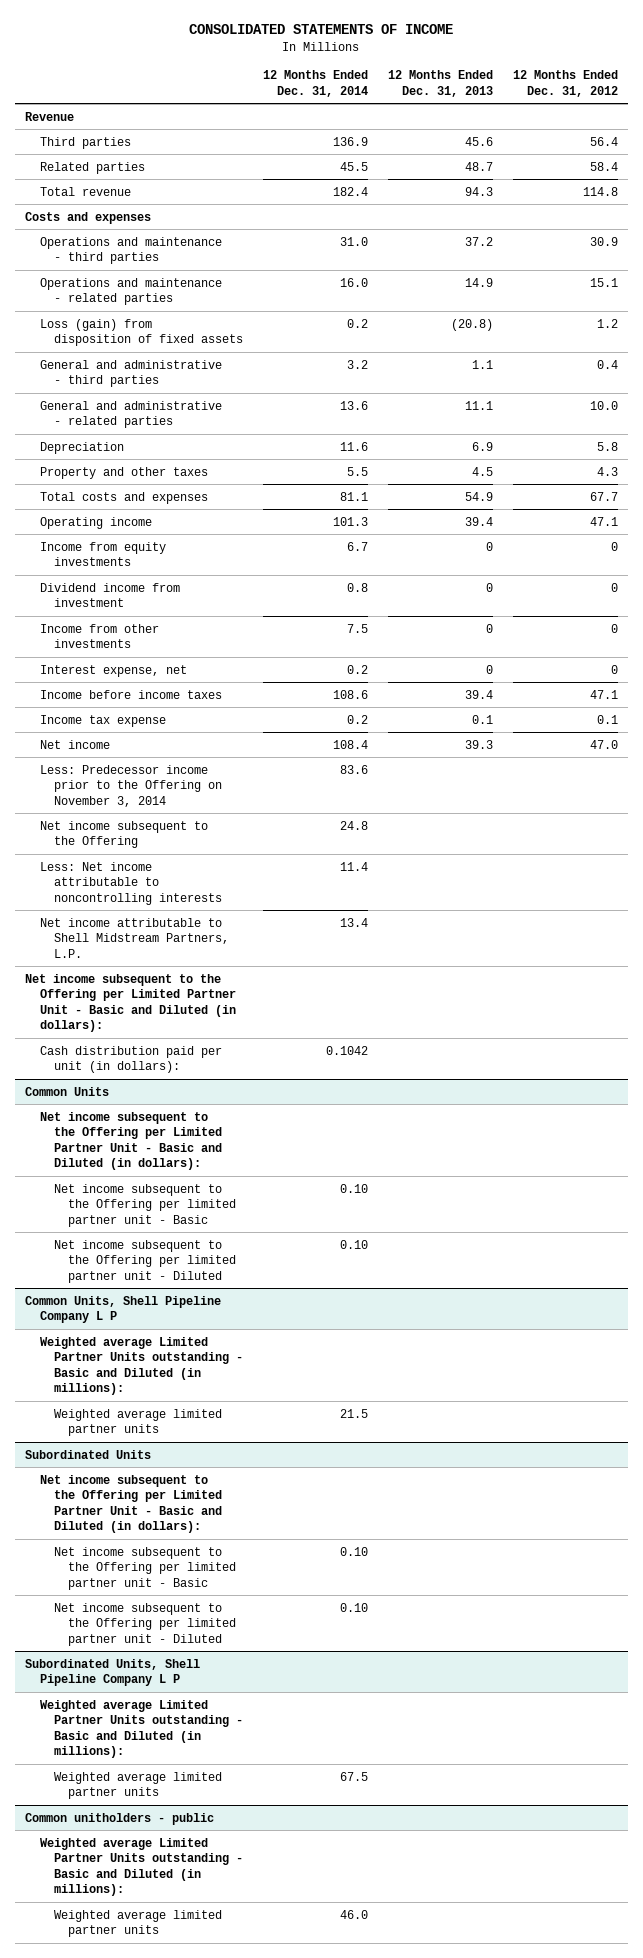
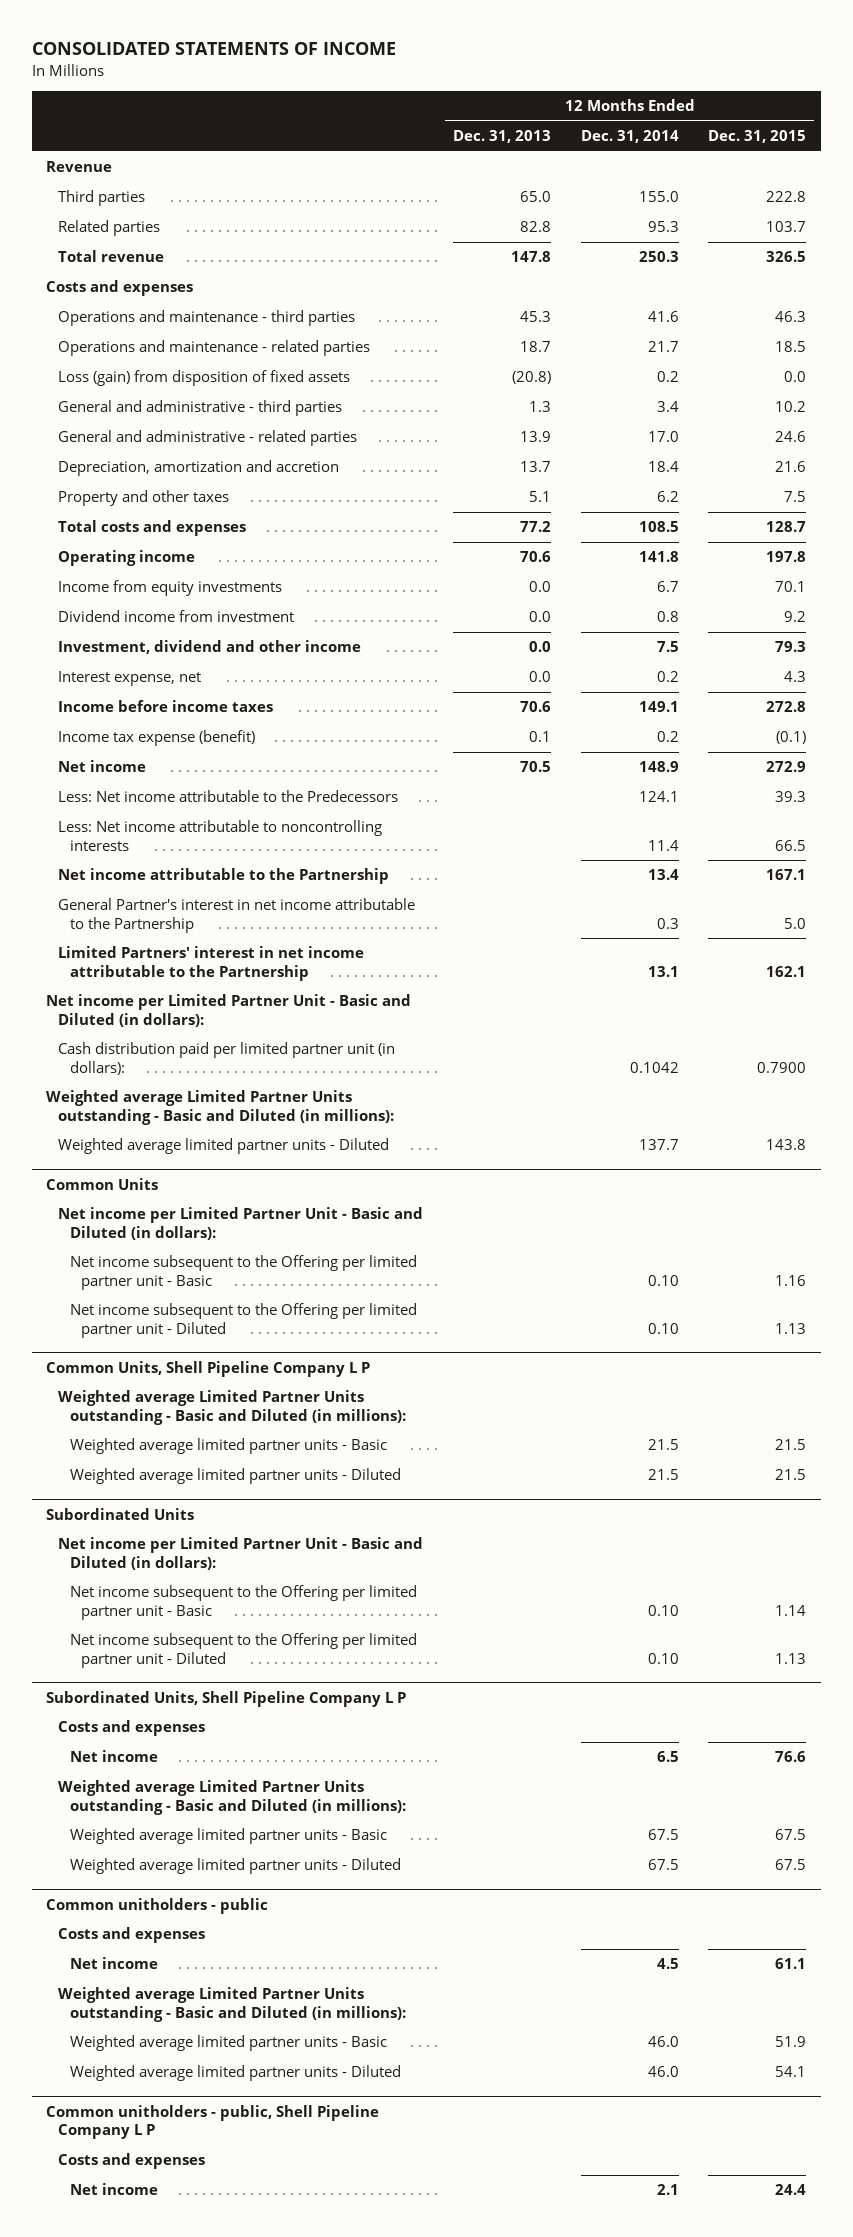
[512,70,618,97] 12 Months Ended Dec. 31, 2012 -> none
none -> [708,130,807,144] Dec. 31, 2015
[332,136,368,146] 136.9 -> [638,191,679,203] 155.0
[464,136,493,146] 45.6 -> [519,191,551,203] 65.0
[339,161,368,171] 45.5 -> [647,221,679,233] 95.3
[464,161,493,171] 48.7 -> [519,221,551,233] 82.8
[332,186,368,196] 182.4 -> [638,251,679,263] 250.3
[464,186,493,196] 94.3 -> [510,251,551,263] 147.8
[339,236,368,246] 31.0 -> [647,311,679,323] 41.6
[464,236,493,246] 37.2 -> [519,311,551,323] 45.3
[339,277,368,287] 16.0 -> [647,341,679,353] 21.7
[464,277,493,287] 14.9 -> [519,341,551,353] 18.7
[39,441,124,454] Depreciation -> none
[39,764,223,807] Less: Predecessor income prior to the Offering on November 3, 2014 -> none
[39,820,208,849] Net income subsequent to the Offering -> none
[346,359,368,369] 3.2 -> [656,401,679,413] 3.4
[471,359,493,369] 1.1 -> [528,401,551,413] 1.3
[339,400,368,410] 13.6 -> [647,431,679,443] 17.0
[464,400,493,410] 11.1 -> [519,431,551,443] 13.9
none -> [58,460,340,477] Depreciation, amortization and accretion
[346,466,368,476] 5.5 -> [656,491,679,503] 6.2
[471,466,493,476] 4.5 -> [528,491,551,503] 5.1
[339,491,368,501] 81.1 -> [638,521,679,533] 108.5
[464,491,493,501] 54.9 -> [519,521,551,533] 77.2
[332,516,368,526] 101.3 -> [638,551,679,563] 141.8
[464,516,493,526] 39.4 -> [519,551,551,563] 70.6
[485,541,493,551] 0 -> [528,581,551,593] 0.0
[485,582,493,592] 0 -> [528,611,551,623] 0.0
[39,623,159,649] Income from other investments -> [58,640,362,655] Investment, dividend and other income
[485,623,493,633] 0 -> [528,641,551,653] 0.0
[485,664,493,674] 0 -> [528,671,551,683] 0.0
[332,689,368,699] 108.6 -> [638,701,679,713] 149.1
[464,689,493,699] 39.4 -> [519,701,551,713] 70.6
[39,714,166,727] Income tax expense -> [58,730,256,747] Income tax expense (benefit)
[332,739,368,749] 108.4 -> [638,761,679,773] 148.9
[464,739,493,749] 39.3 -> [519,761,551,773] 70.5
none -> [58,790,399,803] Less: Net income attributable to the Predecessors
[39,917,230,958] Net income attributable to Shell Midstream Partners, L.P. -> [58,868,390,885] Net income attributable to the Partnership
none -> [58,898,416,933] General Partner's interest in net income attributable to the Partnership
none -> [58,946,365,981] Limited Partners' interest in net income attributable to the Partnership
[25,973,236,1033] Net income subsequent to the Offering per Limited Partner Unit - Basic and Diluted (in dollars): -> [46,994,412,1027] Net income per Limited Partner Unit - Basic and Diluted (in dollars):
[39,1045,222,1074] Cash distribution paid per unit (in dollars): -> [58,1042,396,1075] Cash distribution paid per limited partner unit (in dollars):
none -> [46,1090,395,1125] Weighted average Limited Partner Units outstanding - Basic and Diluted (in millions):
none -> [58,1138,390,1155] Weighted average limited partner units - Diluted
[39,1111,223,1171] Net income subsequent to the Offering per Limited Partner Unit - Basic and Diluted (in dollars): -> [58,1207,424,1240] Net income per Limited Partner Unit - Basic and Diluted (in dollars):
[54,1408,223,1437] Weighted average limited partner units -> [69,1438,387,1455] Weighted average limited partner units - Basic
none -> [69,1468,401,1485] Weighted average limited partner units - Diluted
[39,1474,223,1534] Net income subsequent to the Offering per Limited Partner Unit - Basic and Diluted (in dollars): -> [58,1537,424,1570] Net income per Limited Partner Unit - Basic and Diluted (in dollars):
none -> [58,1720,206,1737] Costs and expenses
none -> [69,1750,158,1763] Net income
[54,1771,223,1800] Weighted average limited partner units -> [69,1828,387,1845] Weighted average limited partner units - Basic
none -> [69,1858,401,1875] Weighted average limited partner units - Diluted
none -> [58,1927,206,1944] Costs and expenses
none -> [69,1957,158,1970] Net income
[54,1909,223,1938] Weighted average limited partner units -> [69,2035,387,2052] Weighted average limited partner units - Basic
none -> [69,2065,401,2082] Weighted average limited partner units - Diluted
none -> [46,2104,380,2139] Common unitholders - public, Shell Pipeline Company L P
none -> [58,2153,206,2170] Costs and expenses
none -> [69,2183,158,2196] Net income

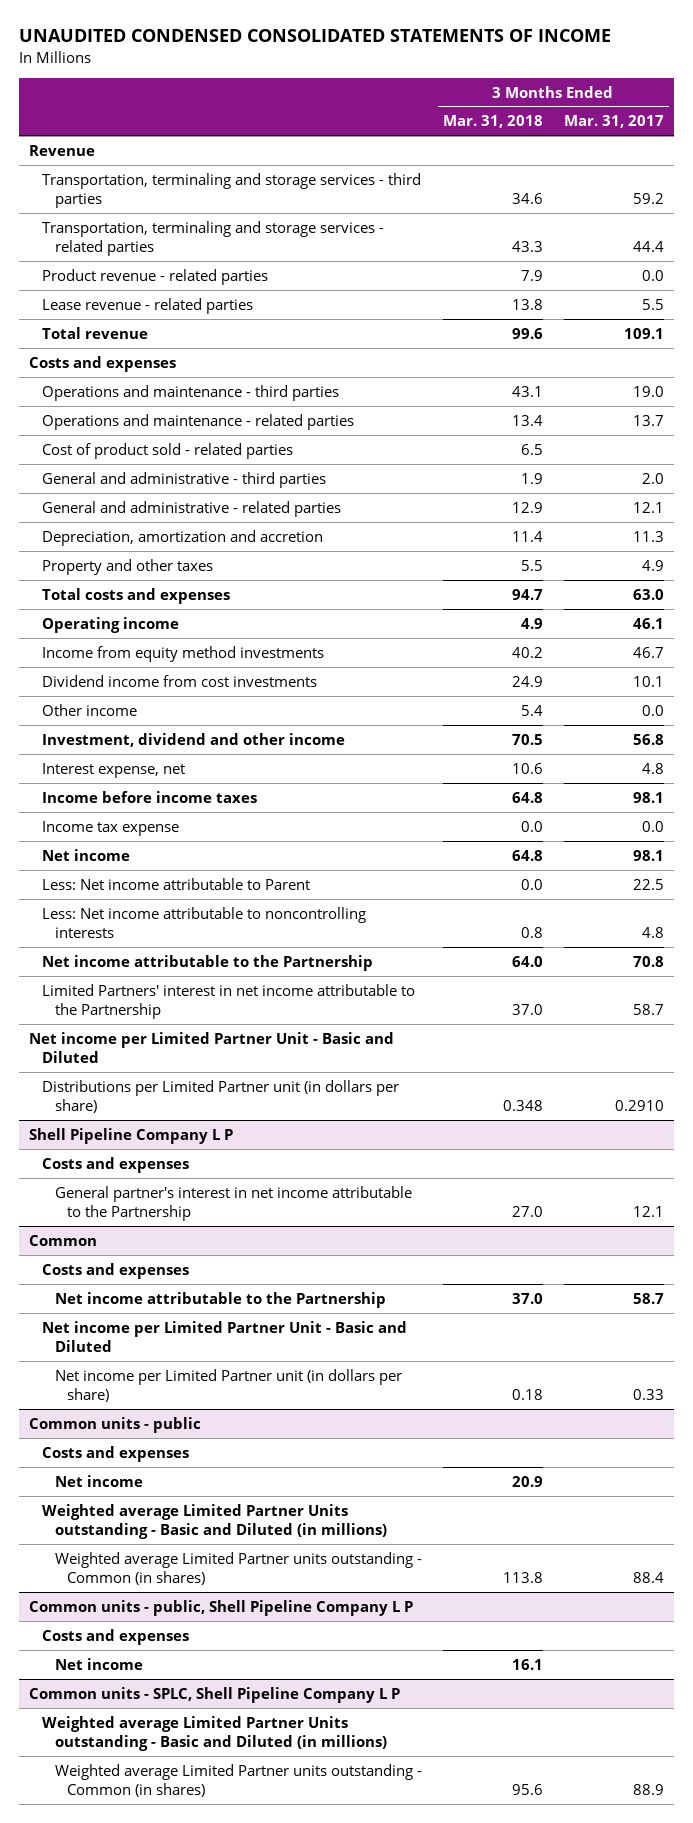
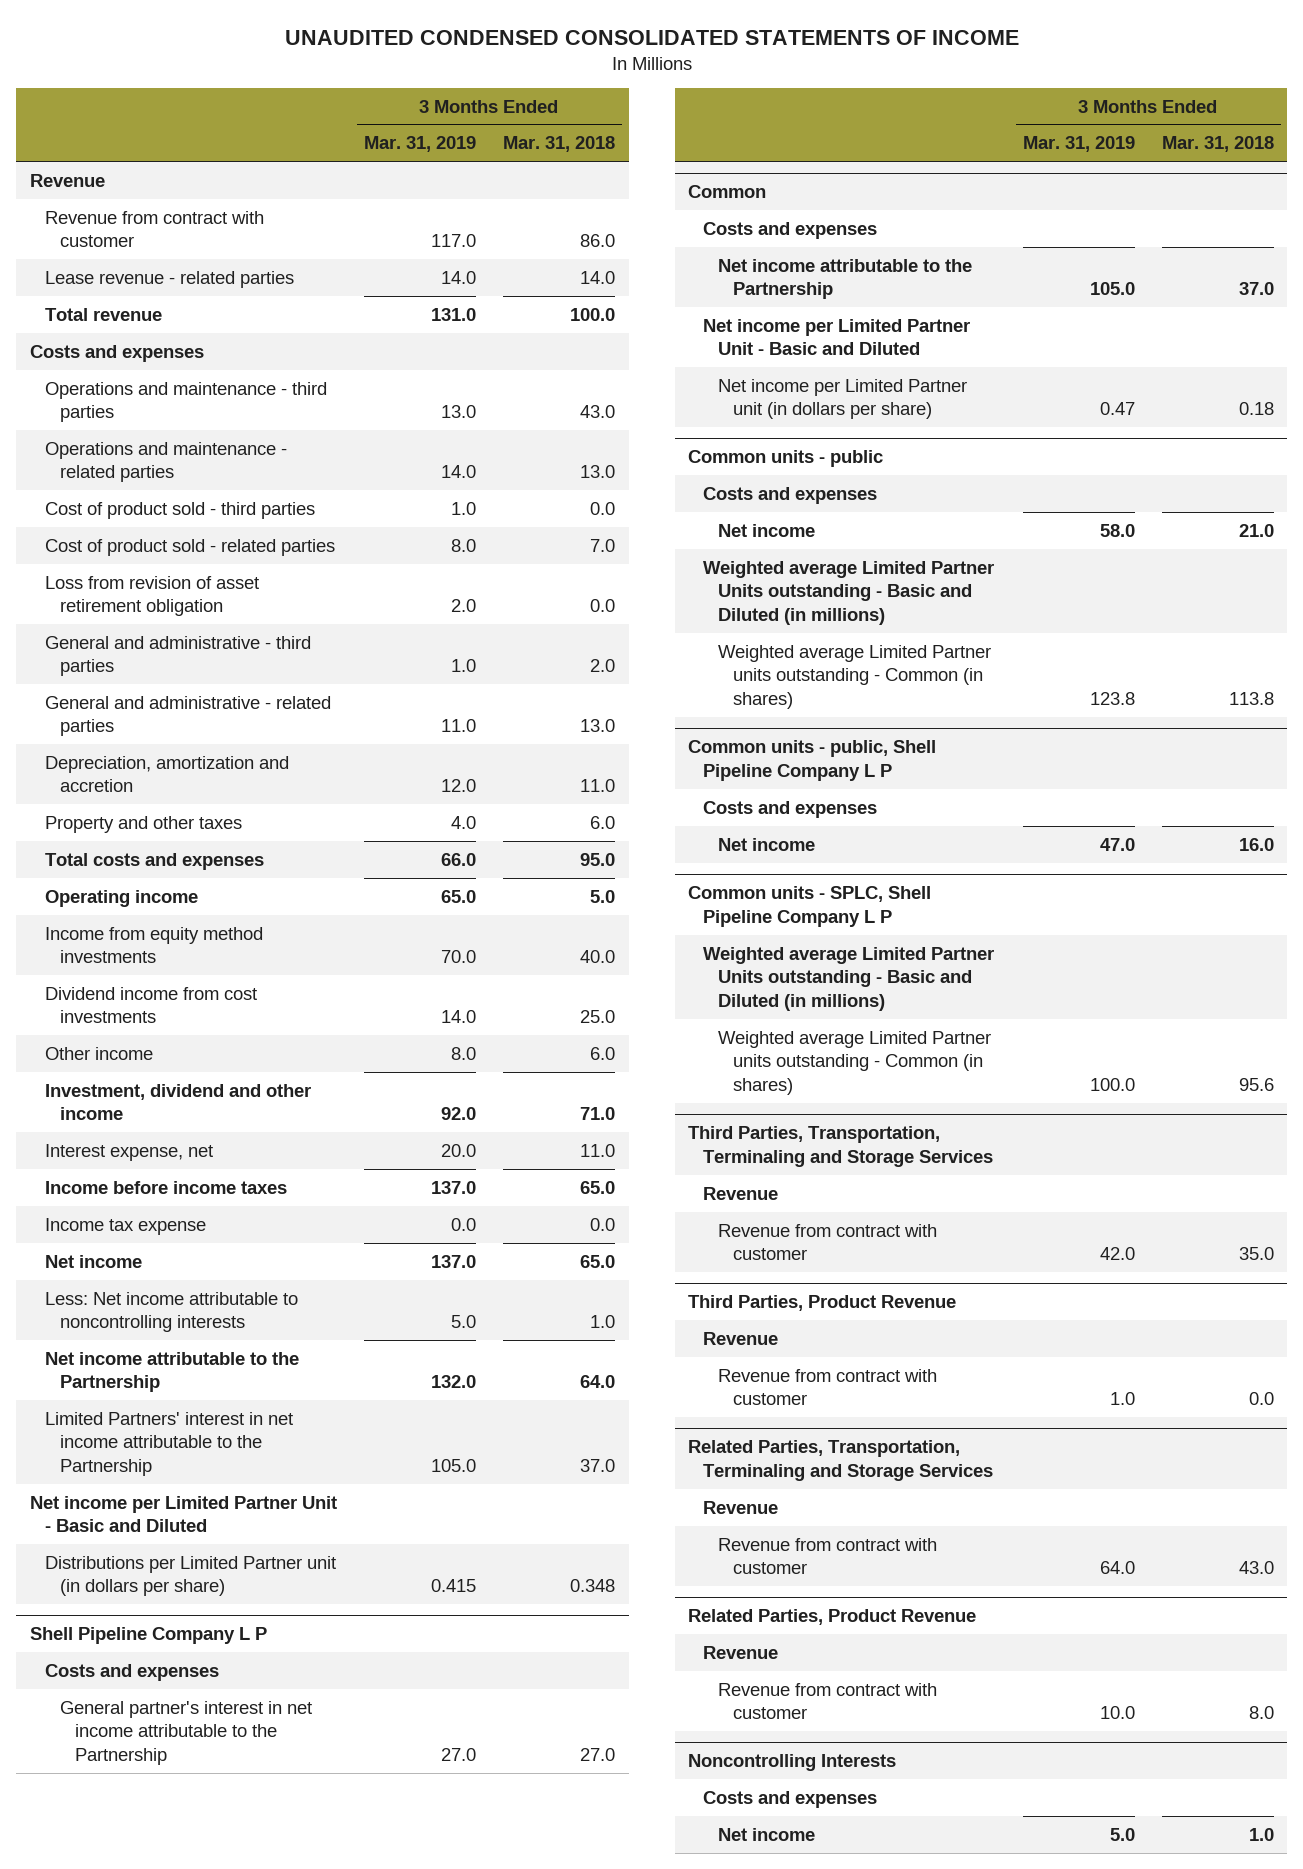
[563,115,664,129] Mar. 31, 2017 -> none
none -> [363,136,476,153] Mar. 31, 2019
[41,172,421,208] Transportation, terminaling and storage services - third parties -> none
[41,220,384,256] Transportation, terminaling and storage services - related parties -> none
[41,268,268,285] Product revenue - related parties -> none
none -> [44,210,264,248] Revenue from contract with customer
[511,298,543,310] 13.8 -> [579,270,615,284] 14.0
[511,327,543,339] 99.6 -> [569,307,615,321] 100.0
[511,385,543,397] 43.1 -> [579,405,615,419] 43.0
[511,414,543,426] 13.4 -> [579,465,615,479] 13.0
none -> [44,501,315,519] Cost of product sold - third parties
[520,443,543,455] 6.5 -> [589,538,615,552] 7.0
none -> [44,575,259,617] Loss from revision of asset retirement obligation
[520,472,543,484] 1.9 -> [589,659,615,673] 2.0
[511,501,543,513] 12.9 -> [579,719,615,733] 13.0
[511,530,543,542] 11.4 -> [579,779,615,793] 11.0
[520,559,543,571] 5.5 -> [589,815,615,829] 6.0
[511,588,543,600] 94.7 -> [579,852,615,866] 95.0
[520,617,543,629] 4.9 -> [589,889,615,903] 5.0
[511,646,543,658] 40.2 -> [579,950,615,964] 40.0
[511,675,543,687] 24.9 -> [579,1010,615,1024] 25.0
[520,704,543,716] 5.4 -> [589,1046,615,1060] 6.0
[511,733,543,745] 70.5 -> [579,1107,615,1121] 71.0
[511,762,543,774] 10.6 -> [579,1143,615,1157] 11.0
[511,791,543,803] 64.8 -> [579,1180,615,1194] 65.0
[41,877,310,890] Less: Net income attributable to Parent -> none
[511,849,543,861] 64.8 -> [579,1254,615,1268] 65.0
[520,926,543,938] 0.8 -> [589,1315,615,1329] 1.0
[511,1475,543,1487] 20.9 -> [1238,523,1274,537] 21.0
[511,1658,543,1670] 16.1 -> [1238,837,1274,851] 16.0
none -> [688,1126,994,1167] Third Parties, Transportation, Terminaling and Storage Services
none -> [703,1186,779,1200] Revenue
none -> [718,1223,938,1261] Revenue from contract with customer
none -> [688,1295,957,1312] Third Parties, Product Revenue
none -> [703,1331,779,1345] Revenue
none -> [718,1368,938,1406] Revenue from contract with customer
none -> [688,1440,994,1481] Related Parties, Transportation, Terminaling and Storage Services
none -> [703,1500,779,1514] Revenue
none -> [718,1537,938,1575] Revenue from contract with customer
none -> [688,1609,977,1626] Related Parties, Product Revenue
none -> [703,1645,779,1659] Revenue
none -> [718,1682,938,1720] Revenue from contract with customer
none -> [688,1754,897,1772] Noncontrolling Interests
none -> [703,1790,878,1808] Costs and expenses
none -> [718,1827,816,1841] Net income

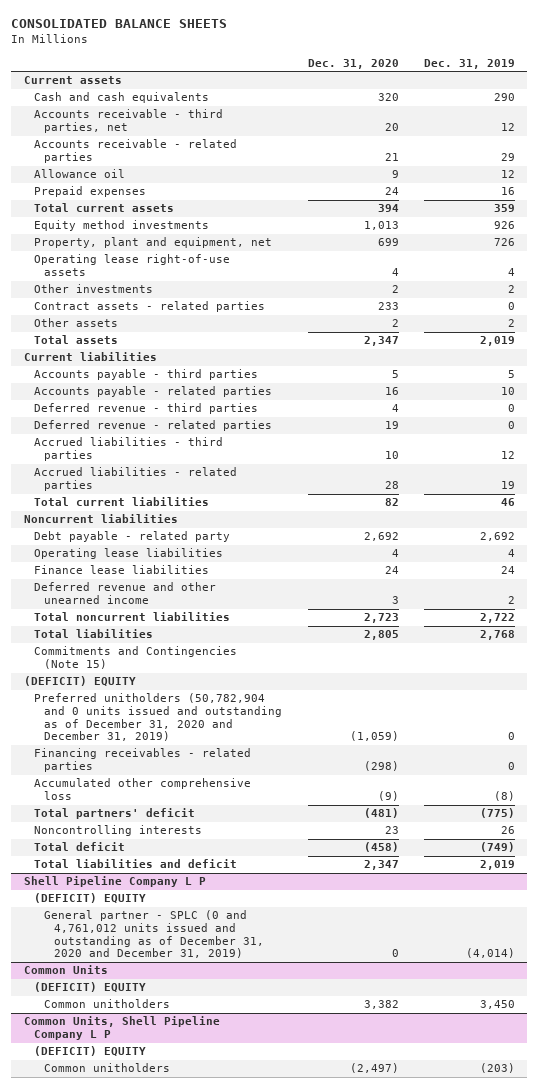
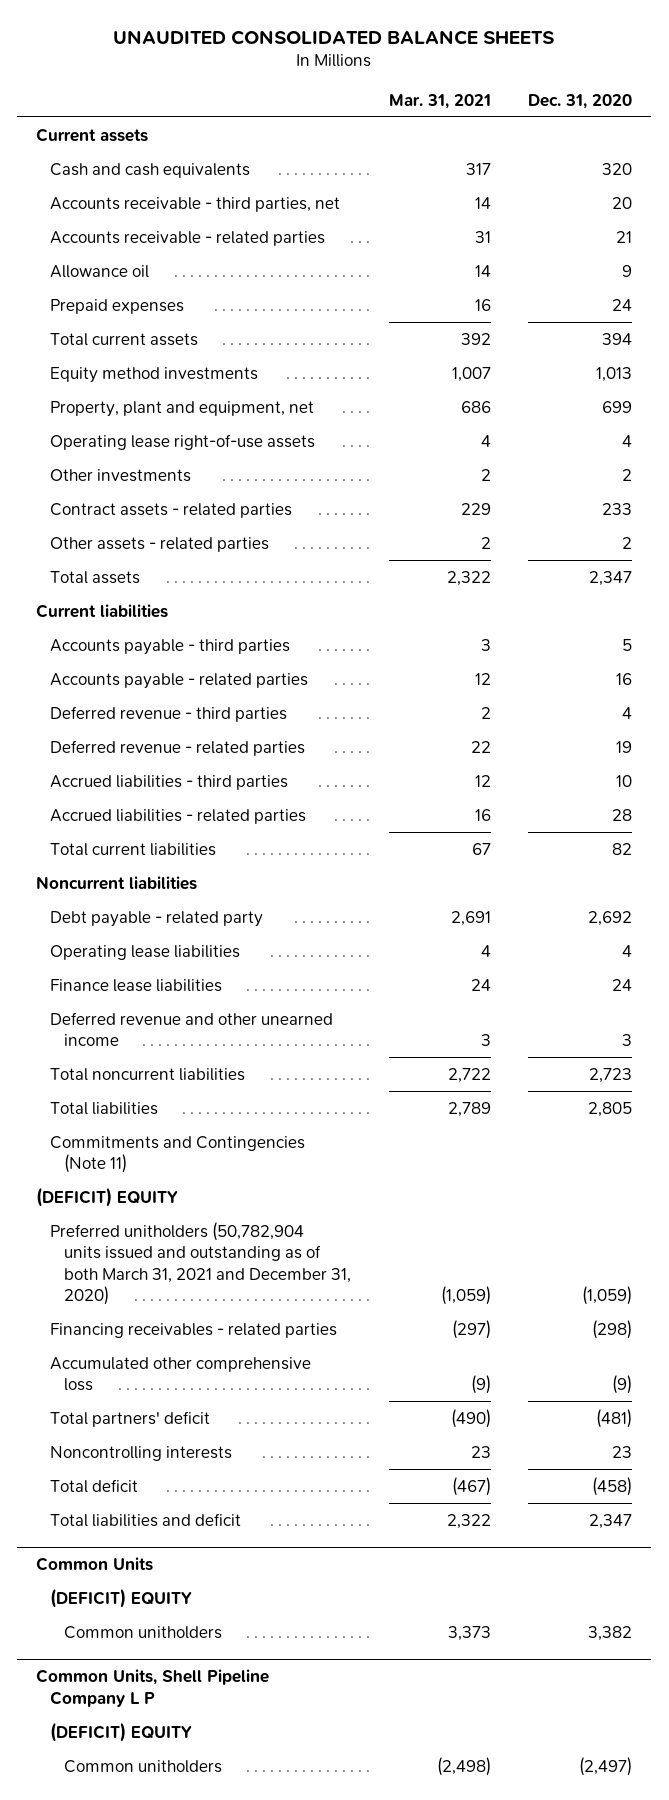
[11,19,228,29] CONSOLIDATED BALANCE SHEETS -> [113,29,555,45] UNAUDITED CONSOLIDATED BALANCE SHEETS
[423,58,515,69] Dec. 31, 2019 -> none
none -> [388,93,491,109] Mar. 31, 2021
[34,318,119,328] Other assets -> [50,536,270,552] Other assets - related parties
[34,646,238,670] Commitments and Contingencies (Note 15) -> [50,1135,306,1174] Commitments and Contingencies (Note 11)
[34,693,283,742] Preferred unitholders (50,782,904 and 0 units issued and outstanding as of December 31, 2020 and December 31, 2019) -> [50,1221,351,1306] Preferred unitholders (50,782,904 units issued and outstanding as of both March 31, 2021 and December 31, 2020)
[24,876,207,888] Shell Pipeline Company L P -> none
[34,893,147,904] (DEFICIT) EQUITY -> none
[44,910,265,959] General partner - SPLC (0 and 4,761,012 units issued and outstanding as of December 31, 2020 and December 31, 2019) -> none

